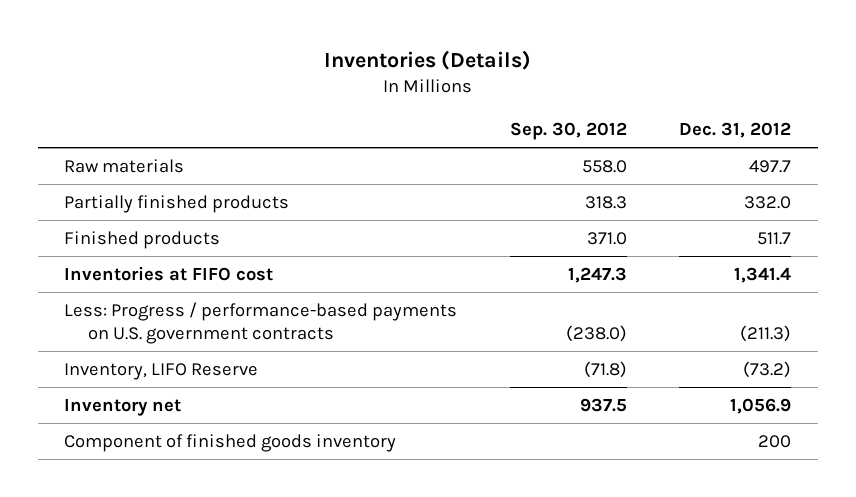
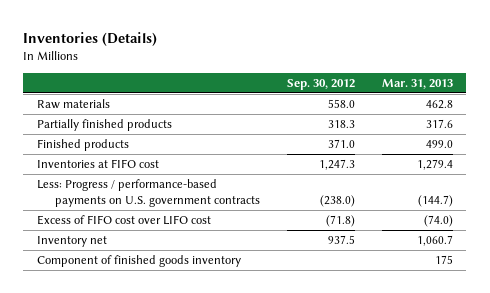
[679,121,792,138] Dec. 31, 2012 -> none
none -> [381,79,453,90] Mar. 31, 2013
[64,363,259,381] Inventory, LIFO Reserve -> [36,215,211,226] Excess of FIFO cost over LIFO cost

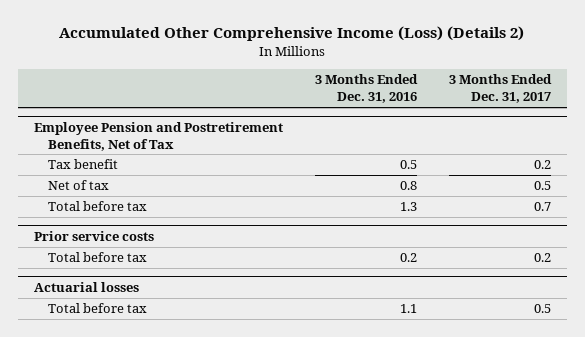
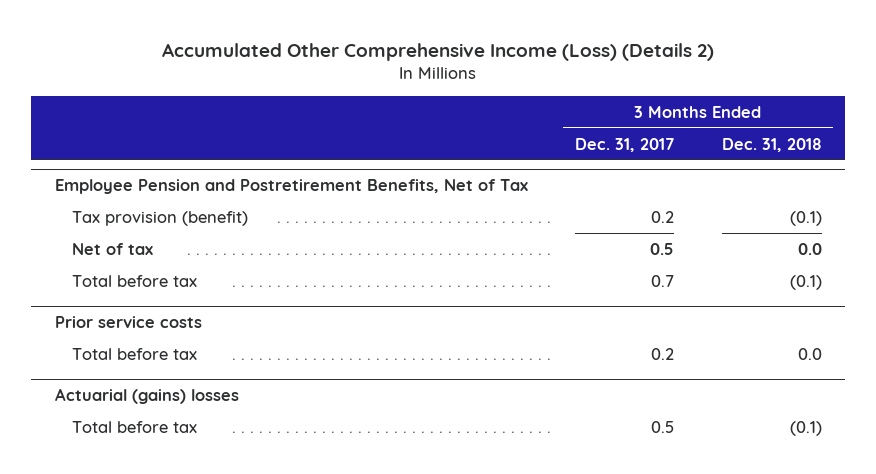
[314,74,418,104] 3 Months Ended Dec. 31, 2016 -> none
none -> [721,137,822,152] Dec. 31, 2018
[47,159,118,170] Tax benefit -> [71,210,248,226] Tax provision (benefit)
[33,281,139,292] Actuarial losses -> [54,388,239,405] Actuarial (gains) losses

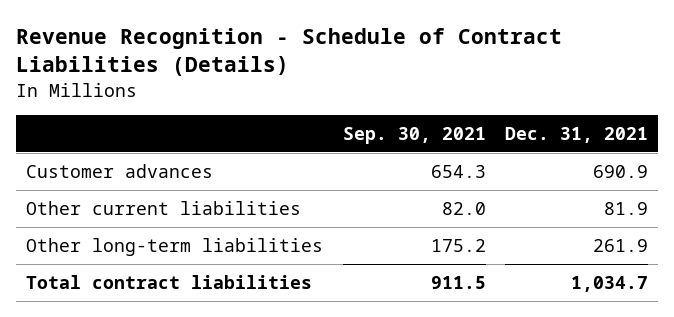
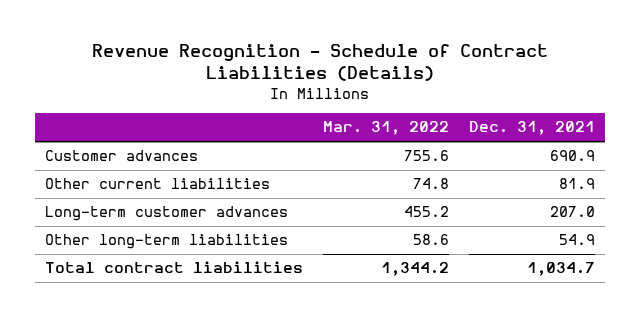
[342,126,486,144] Sep. 30, 2021 -> none
none -> [323,121,450,136] Mar. 31, 2022
none -> [45,206,289,222] Long-term customer advances
[593,239,649,253] 261.9 -> [559,234,596,246] 54.9

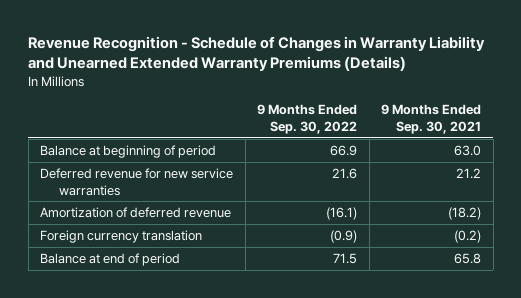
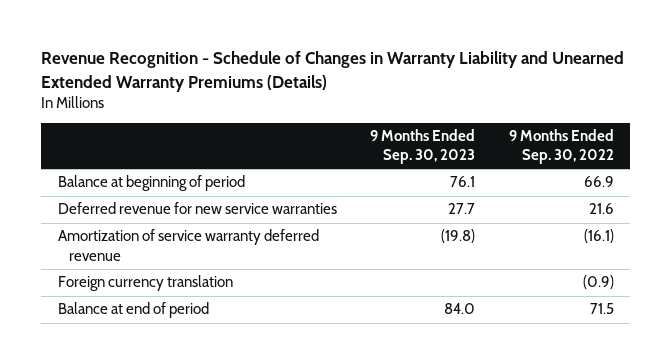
[381,104,482,135] 9 Months Ended Sep. 30, 2021 -> none
none -> [370,129,476,165] 9 Months Ended Sep. 30, 2023
[40,206,232,218] Amortization of deferred revenue -> [57,229,319,261] Amortization of service warranty deferred revenue

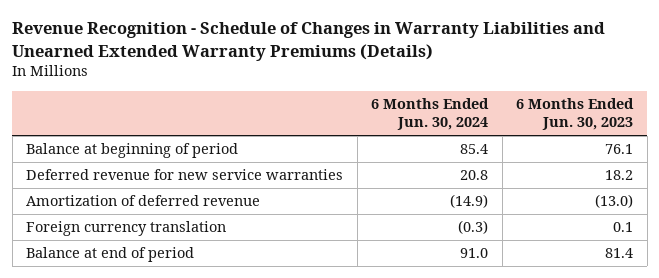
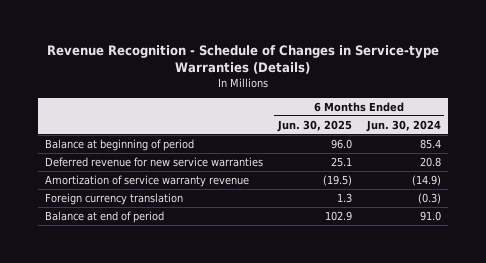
[12,22,606,61] Revenue Recognition - Schedule of Changes in Warranty Liabilities and Unearned Extended Warranty Premiums (Details) -> [46,44,439,74] Revenue Recognition - Schedule of Changes in Service-type Warranties (Details)
[516,97,635,131] 6 Months Ended Jun. 30, 2023 -> none
none -> [276,119,352,132] Jun. 30, 2025
[26,195,261,207] Amortization of deferred revenue -> [45,175,250,188] Amortization of service warranty revenue

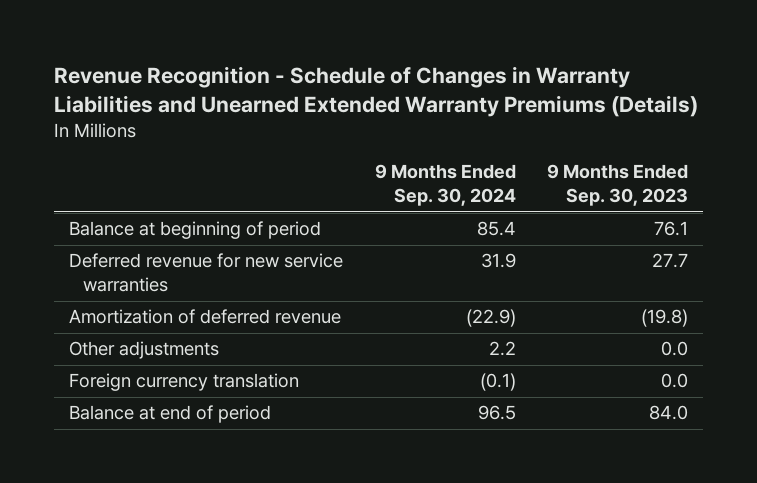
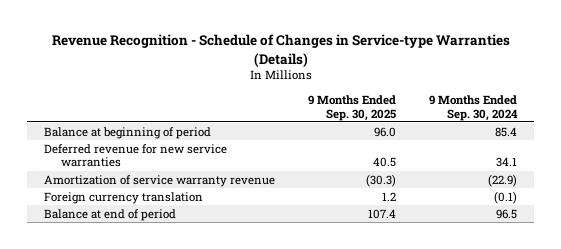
[53,65,698,117] Revenue Recognition - Schedule of Changes in Warranty Liabilities and Unearned Extended Warranty Premiums (Details) -> [51,34,510,67] Revenue Recognition - Schedule of Changes in Service-type Warranties (Details)
[546,164,688,207] 9 Months Ended Sep. 30, 2023 -> none
none -> [308,94,397,121] 9 Months Ended Sep. 30, 2025
[69,341,220,360] Other adjustments -> none
[480,253,516,269] 31.9 -> [496,157,518,168] 34.1
[69,309,342,325] Amortization of deferred revenue -> [43,174,275,187] Amortization of service warranty revenue

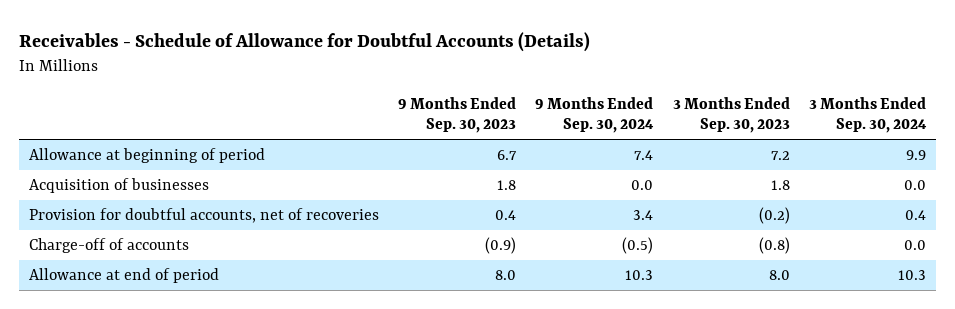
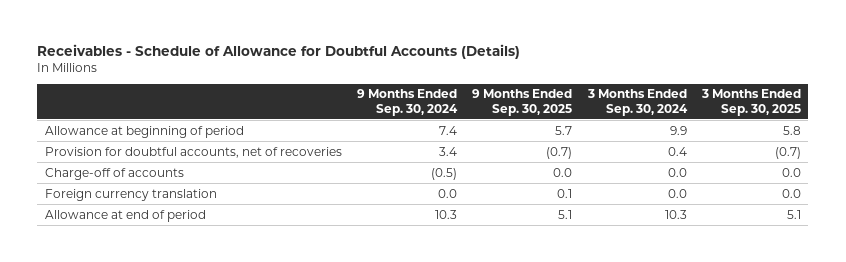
[398,96,517,134] 9 Months Ended Sep. 30, 2023 -> none
[672,96,790,134] 3 Months Ended Sep. 30, 2023 -> none
none -> [472,89,573,116] 9 Months Ended Sep. 30, 2025
none -> [700,89,801,116] 3 Months Ended Sep. 30, 2025
[28,178,209,194] Acquisition of businesses -> none
none -> [44,188,217,201] Foreign currency translation

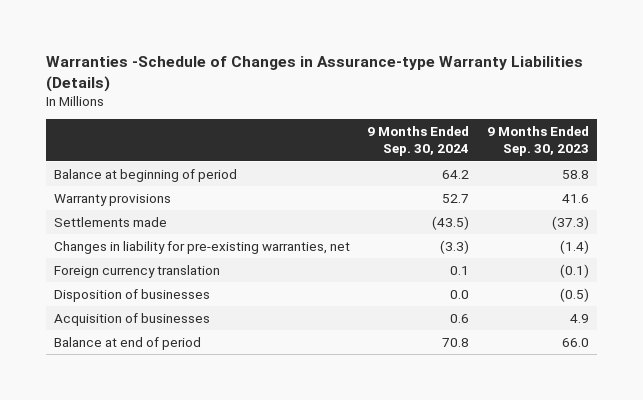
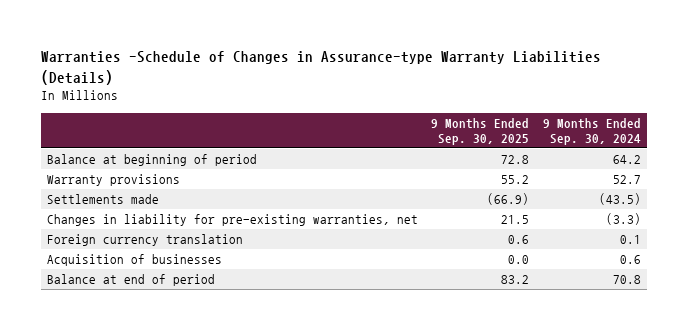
[486,126,589,157] 9 Months Ended Sep. 30, 2023 -> none
none -> [431,117,530,146] 9 Months Ended Sep. 30, 2025
[54,288,211,302] Disposition of businesses -> none

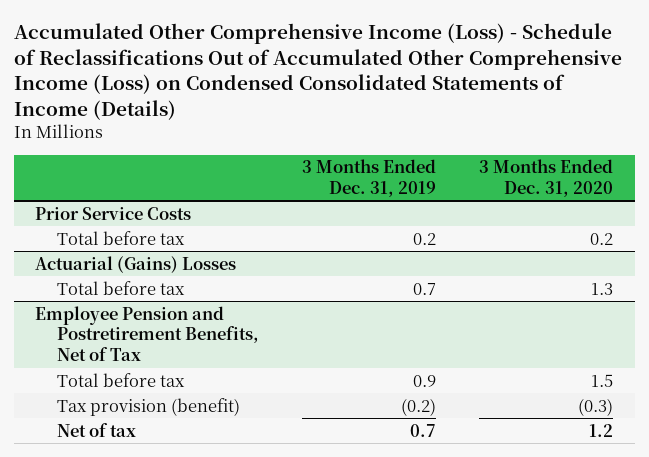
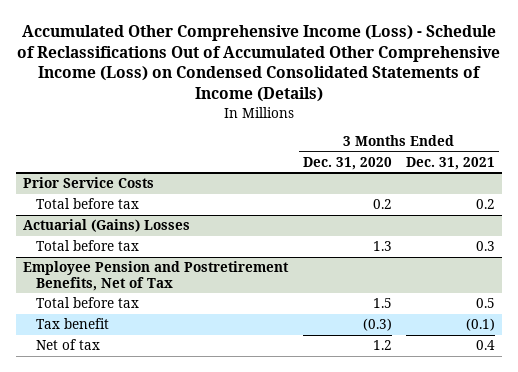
[301,159,436,197] 3 Months Ended Dec. 31, 2019 -> none
none -> [406,156,496,170] Dec. 31, 2021
[56,397,240,416] Tax provision (benefit) -> [35,318,109,330] Tax benefit

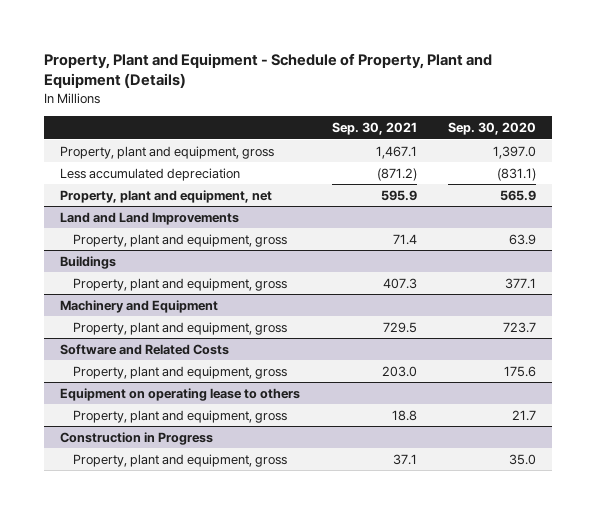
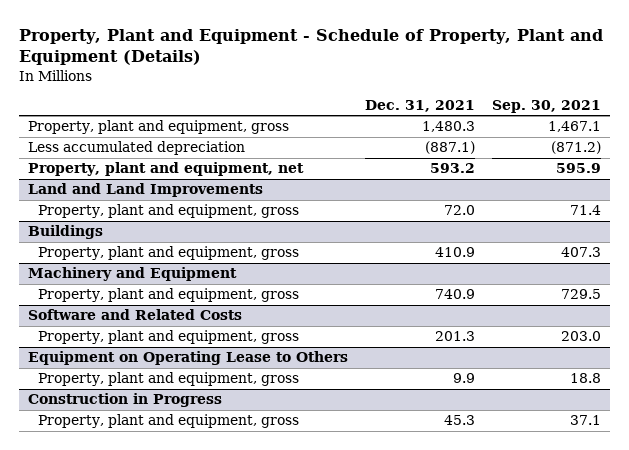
[448,122,537,136] Sep. 30, 2020 -> none
none -> [365,99,476,112] Dec. 31, 2021
[60,387,301,401] Equipment on operating lease to others -> [28,351,349,366] Equipment on Operating Lease to Others

